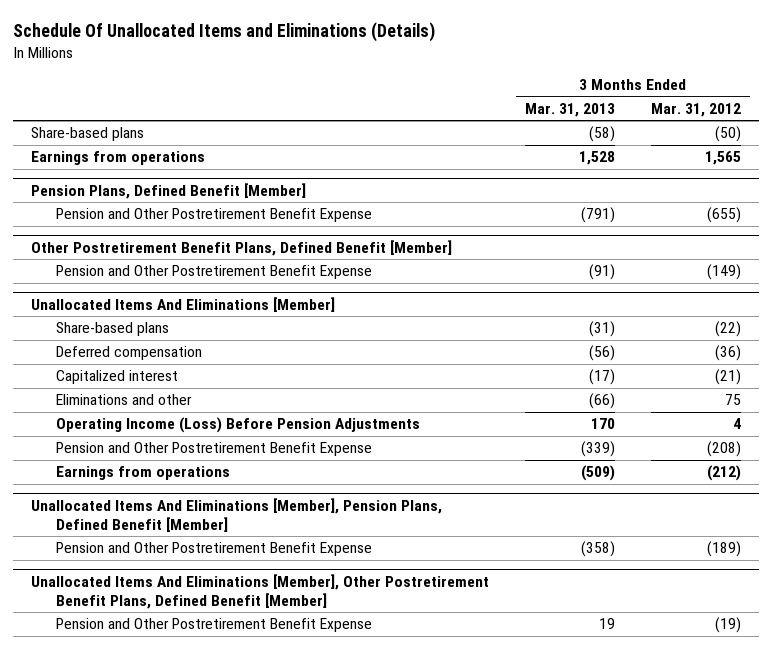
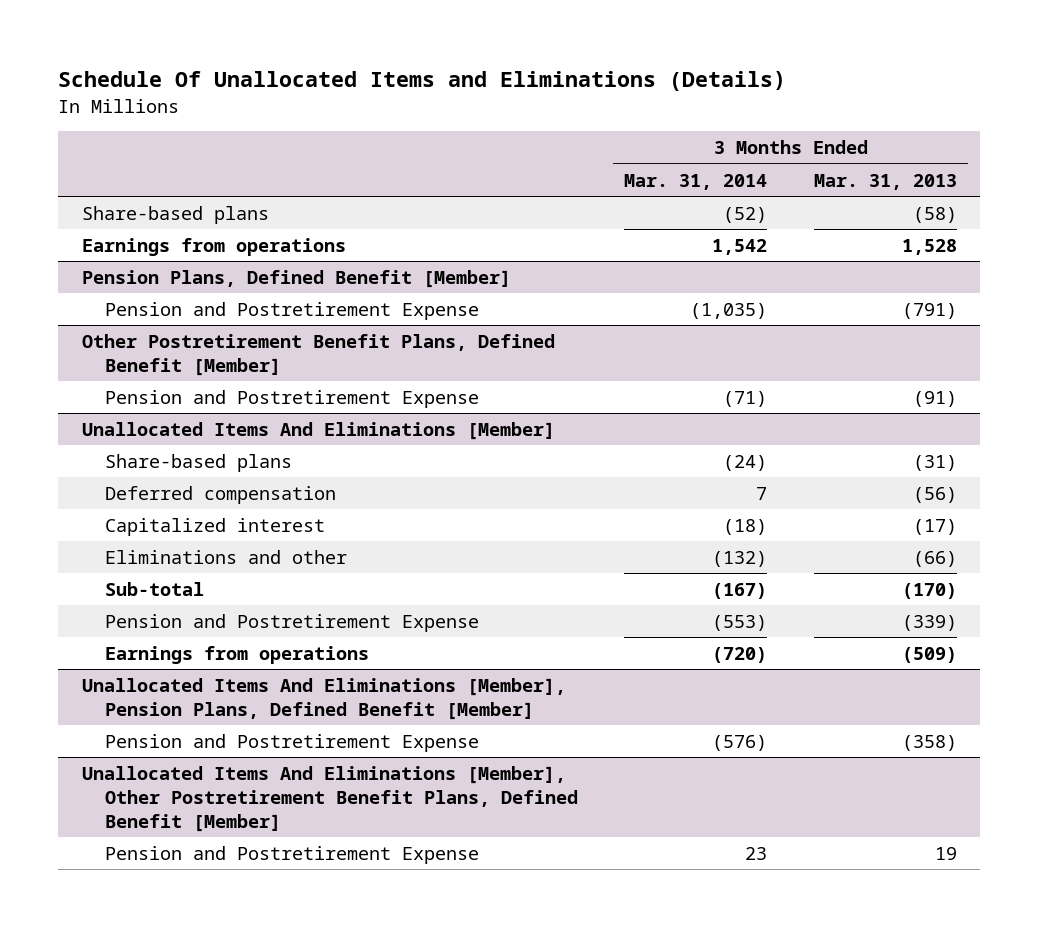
[650,102,741,117] Mar. 31, 2012 -> none
none -> [624,173,768,190] Mar. 31, 2014
[55,208,372,223] Pension and Other Postretirement Benefit Expense -> [105,301,480,320] Pension and Postretirement Expense
[55,265,372,280] Pension and Other Postretirement Benefit Expense -> [105,389,480,408] Pension and Postretirement Expense
[55,417,420,434] Operating Income (Loss) Before Pension Adjustments -> none
none -> [105,581,205,596] Sub-total
[55,442,372,457] Pension and Other Postretirement Benefit Expense -> [105,613,480,632] Pension and Postretirement Expense
[55,542,372,557] Pension and Other Postretirement Benefit Expense -> [105,733,480,752] Pension and Postretirement Expense
[55,618,372,633] Pension and Other Postretirement Benefit Expense -> [105,845,480,864] Pension and Postretirement Expense

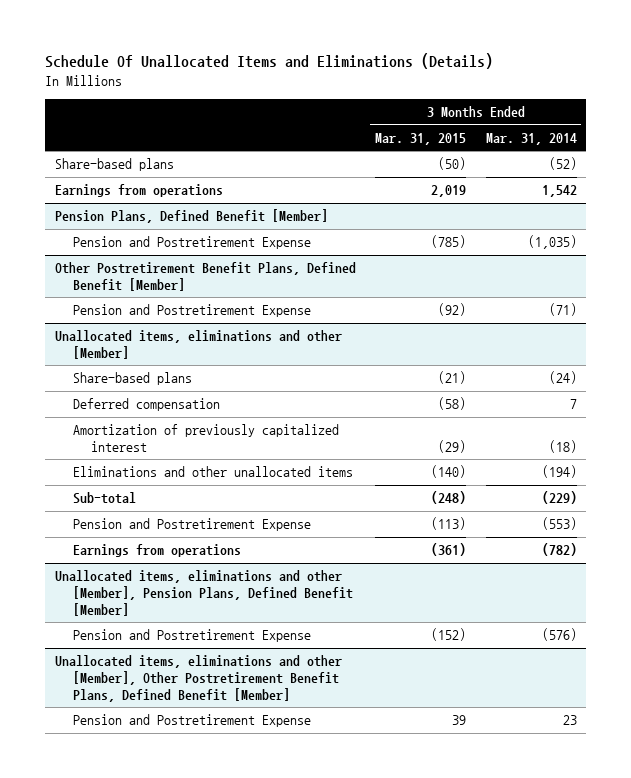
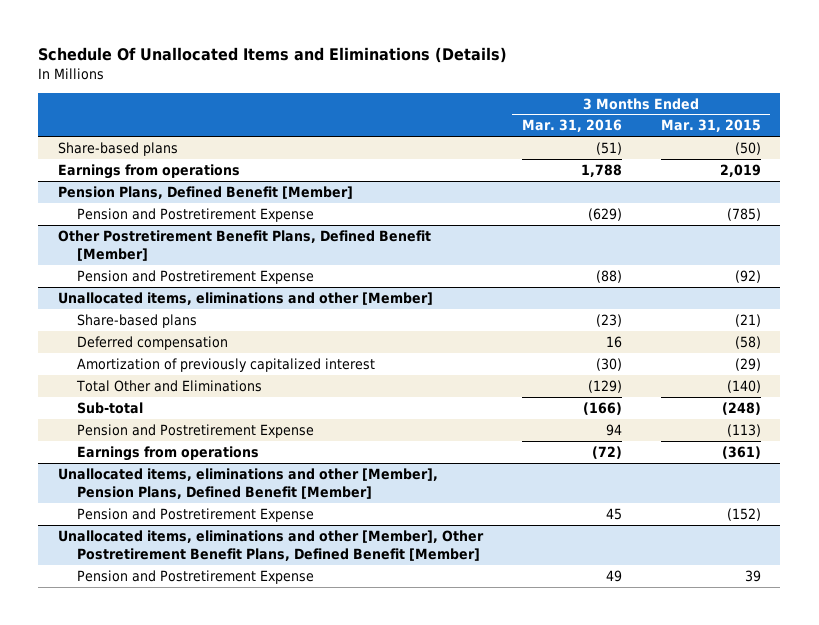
[485,132,577,145] Mar. 31, 2014 -> none
none -> [521,119,622,133] Mar. 31, 2016
[72,466,353,478] Eliminations and other unallocated items -> [75,379,262,392] Total Other and Eliminations

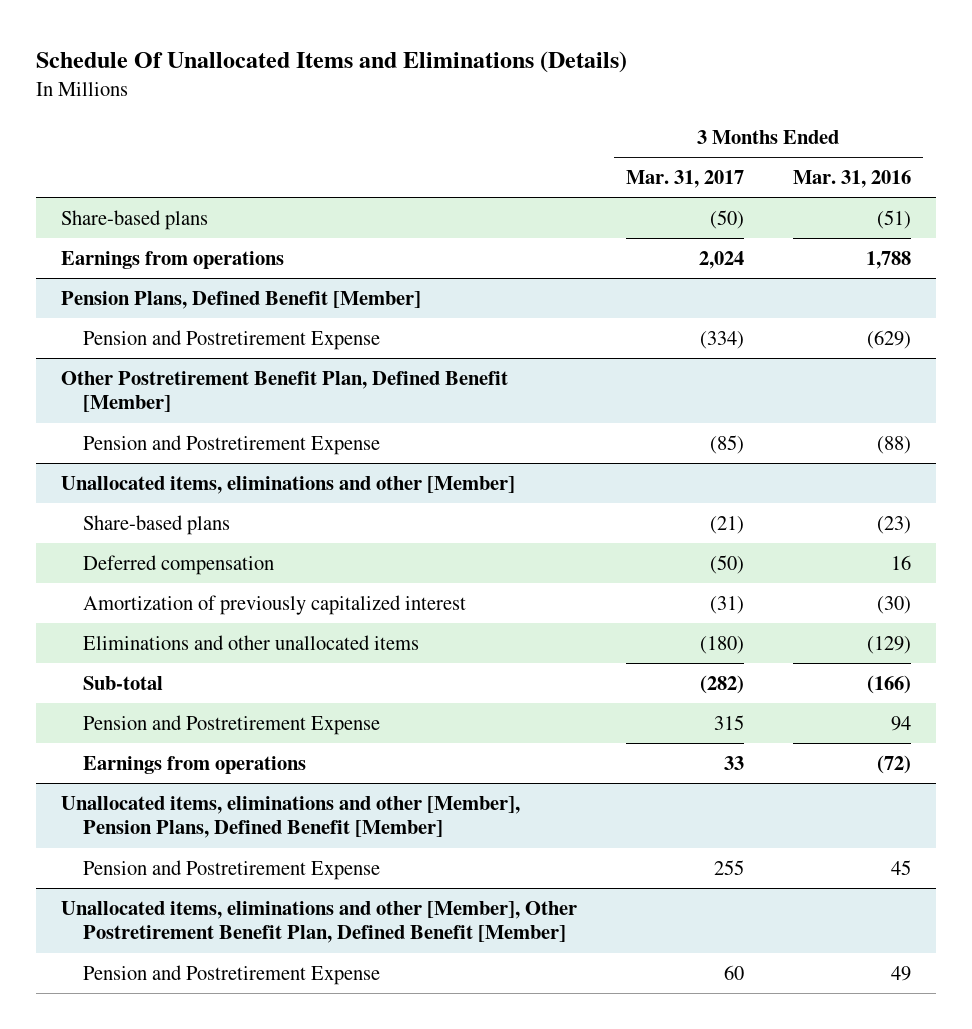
[660,119,761,133] Mar. 31, 2015 -> none
none -> [625,169,744,188] Mar. 31, 2017
[57,229,431,261] Other Postretirement Benefit Plans, Defined Benefit [Member] -> [60,370,508,413] Other Postretirement Benefit Plan, Defined Benefit [Member]
[75,379,262,392] Total Other and Eliminations -> [83,634,420,650] Eliminations and other unallocated items
[57,529,484,561] Unallocated items, eliminations and other [Member], Other Postretirement Benefit Plans, Defined Benefit [Member] -> [60,900,577,944] Unallocated items, eliminations and other [Member], Other Postretirement Benefit Plan, Defined Benefit [Member]

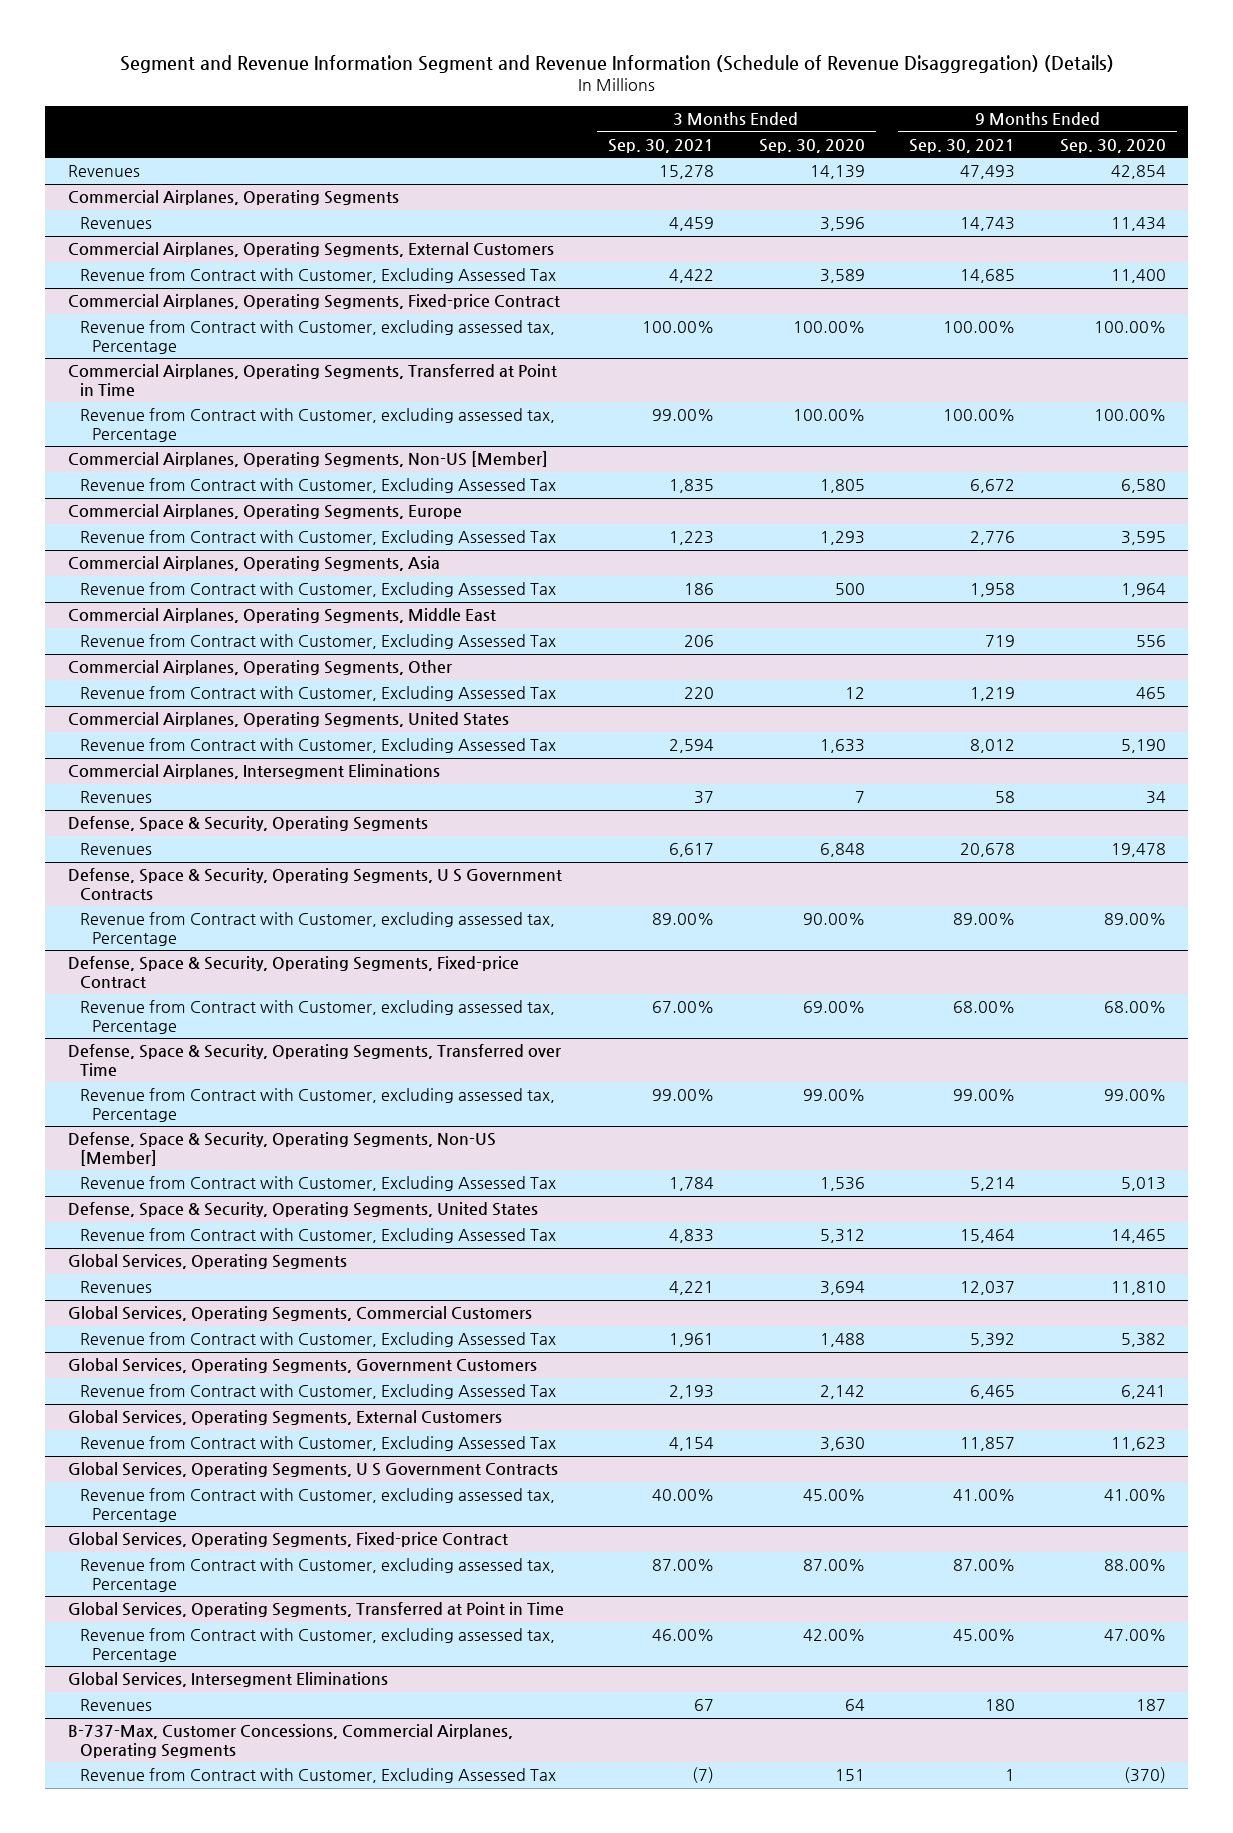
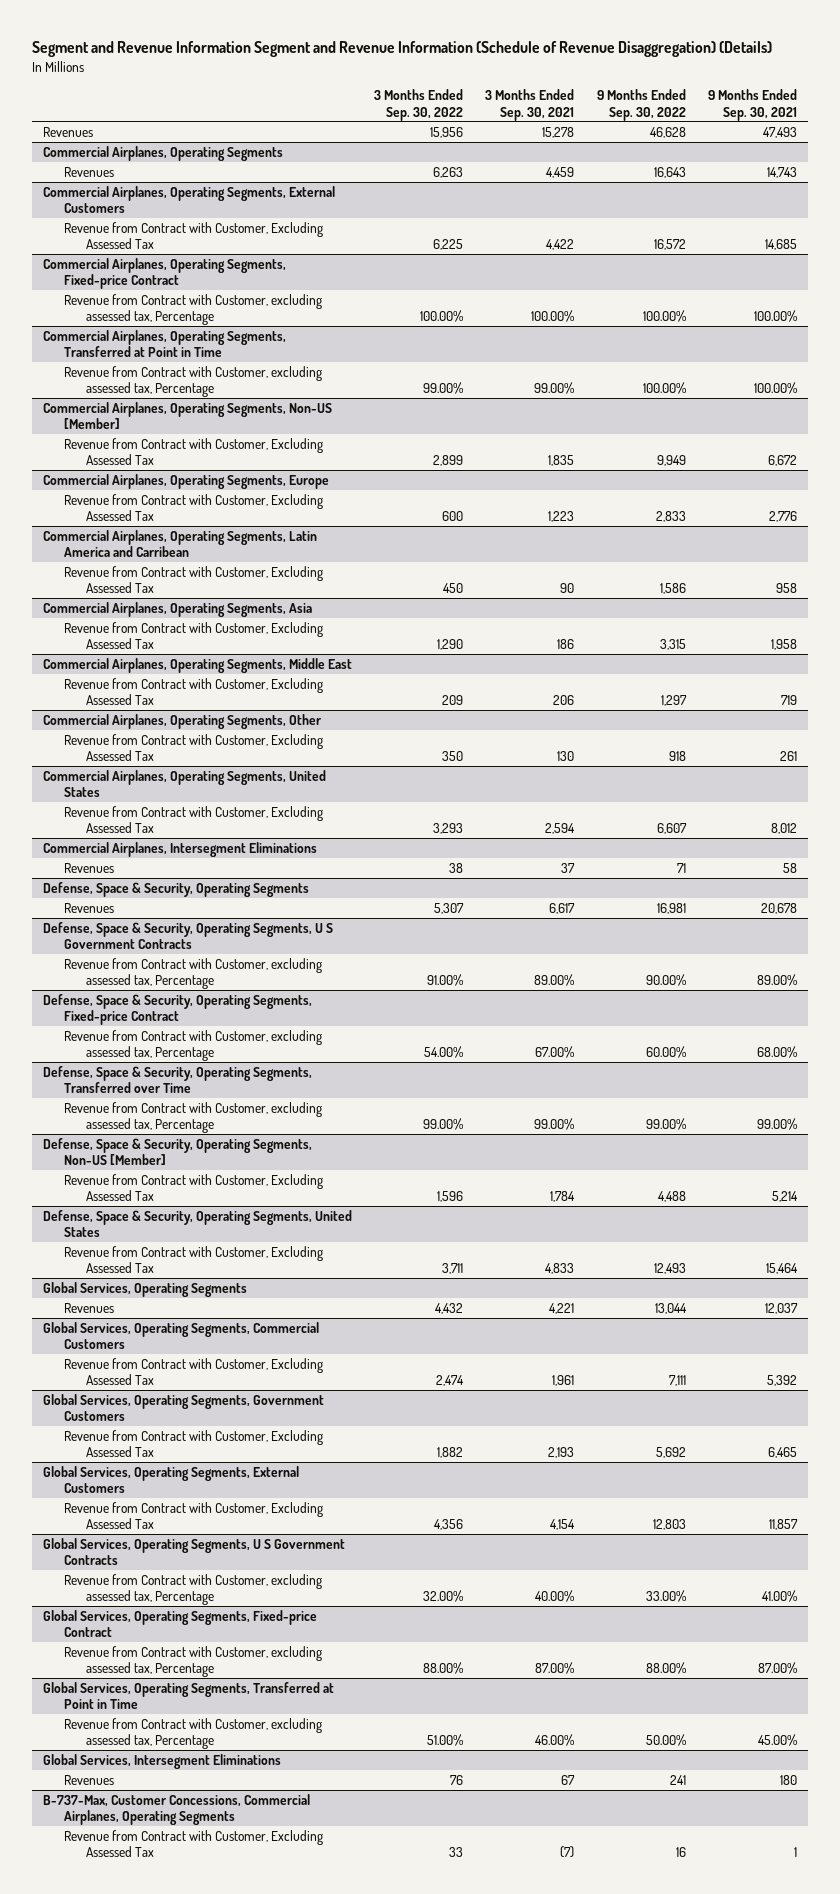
[758,138,865,153] Sep. 30, 2020 -> none
[1059,138,1166,153] Sep. 30, 2020 -> none
none -> [374,89,464,121] 3 Months Ended Sep. 30, 2022
none -> [596,89,686,121] 9 Months Ended Sep. 30, 2022
none -> [42,529,317,558] Commercial Airplanes, Operating Segments, Latin America and Carribean
none -> [64,565,324,594] Revenue from Contract with Customer, Excluding Assessed Tax
[684,687,715,700] 220 -> [557,751,575,762] 130
[970,687,1016,702] 1,219 -> [779,751,797,762] 261

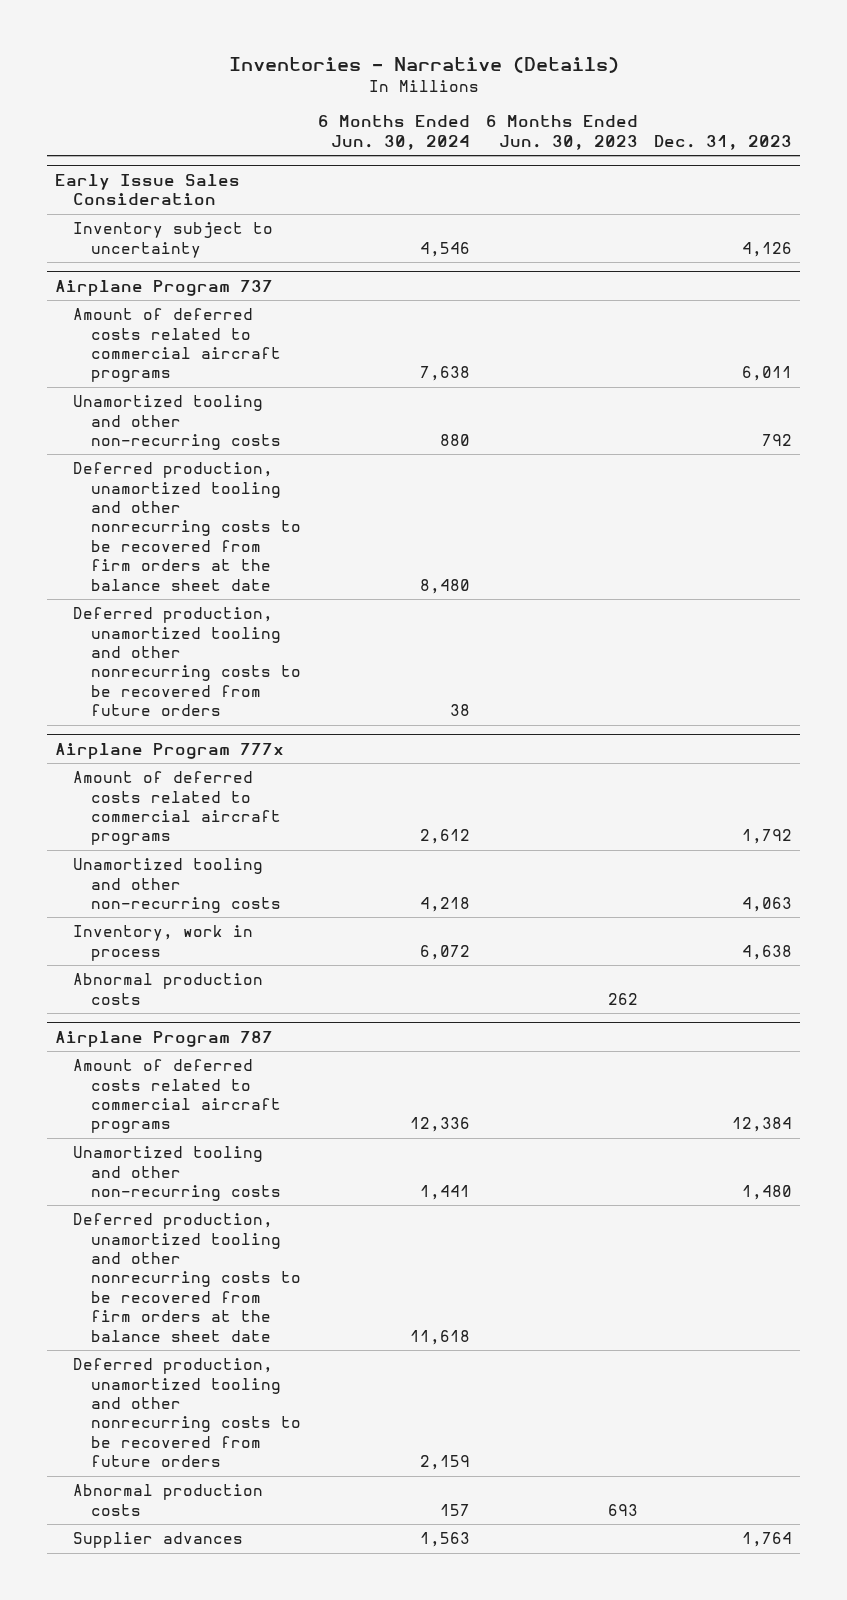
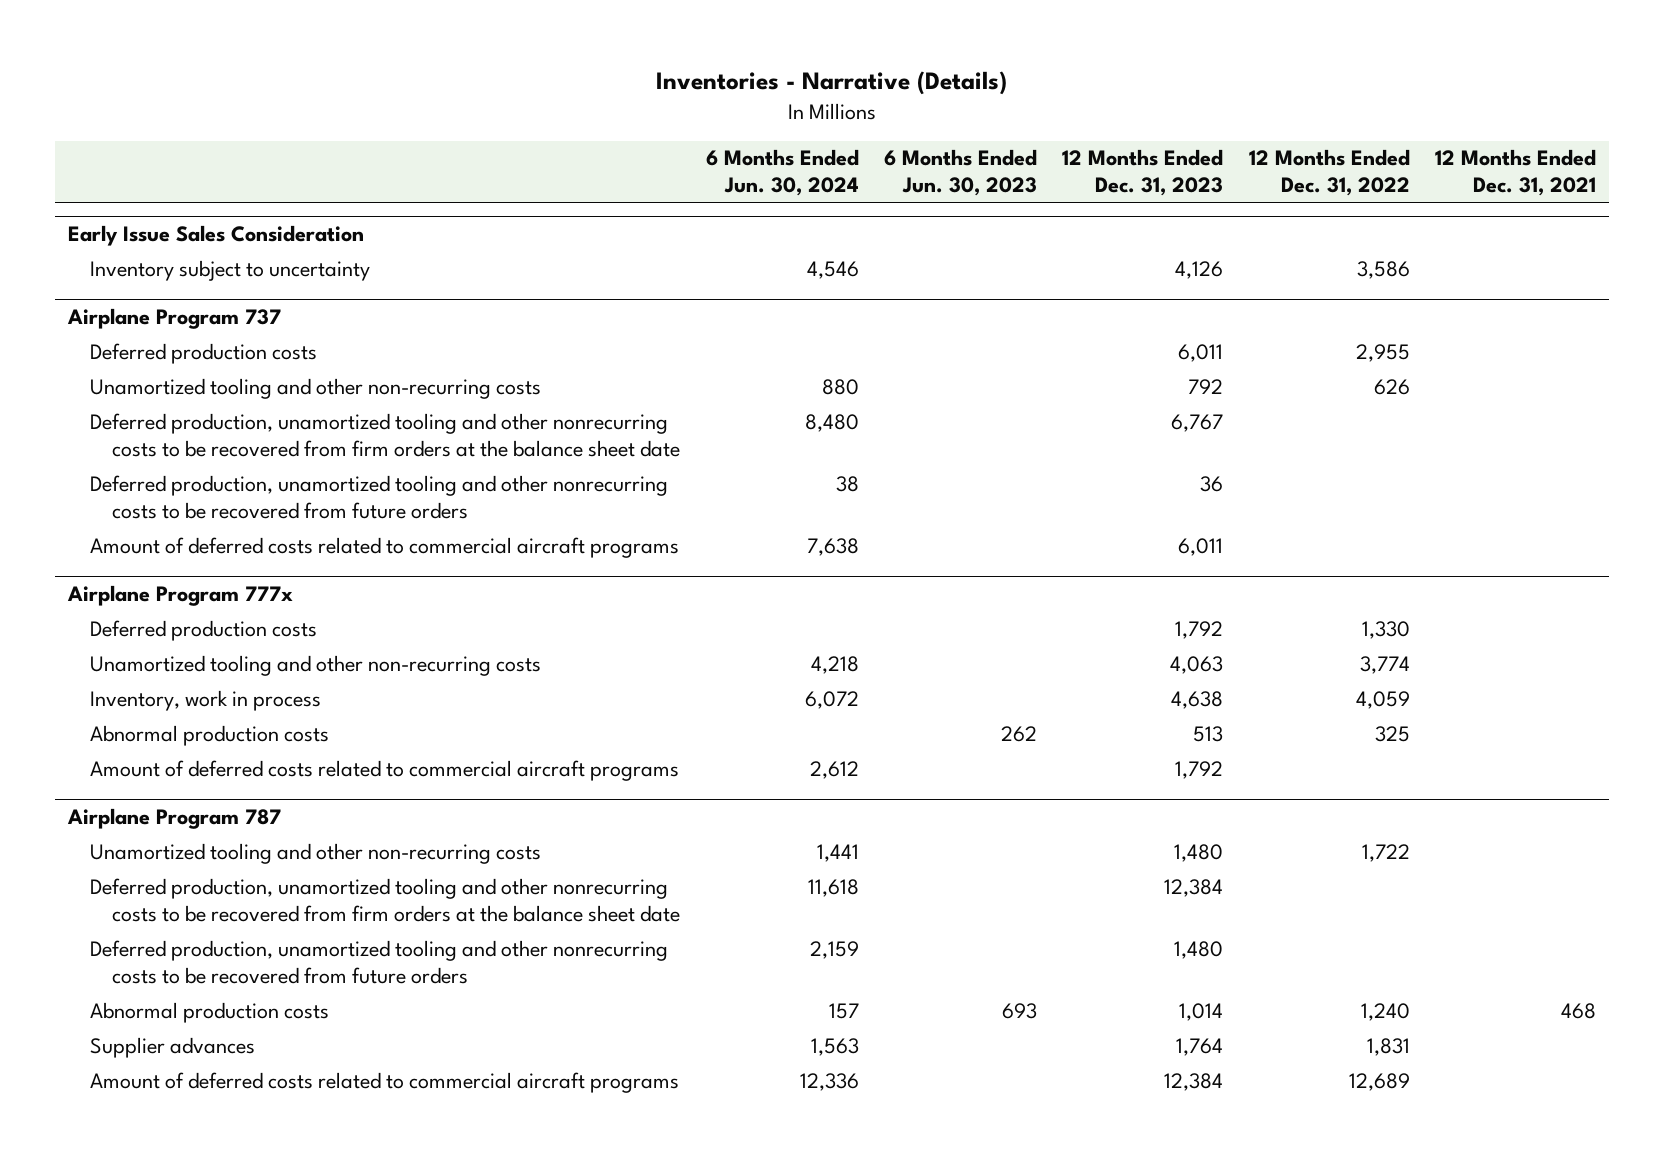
[654,134,793,150] Dec. 31, 2023 -> none
none -> [1062,149,1224,197] 12 Months Ended Dec. 31, 2023
none -> [1248,149,1410,197] 12 Months Ended Dec. 31, 2022
none -> [1435,149,1597,197] 12 Months Ended Dec. 31, 2021
none -> [90,342,318,364] Deferred production costs
[73,308,282,383] Amount of deferred costs related to commercial aircraft programs -> [90,536,680,558] Amount of deferred costs related to commercial aircraft programs
none -> [90,619,318,641] Deferred production costs
[73,771,282,846] Amount of deferred costs related to commercial aircraft programs -> [90,759,680,781] Amount of deferred costs related to commercial aircraft programs
[73,1059,282,1134] Amount of deferred costs related to commercial aircraft programs -> [90,1071,680,1093] Amount of deferred costs related to commercial aircraft programs

